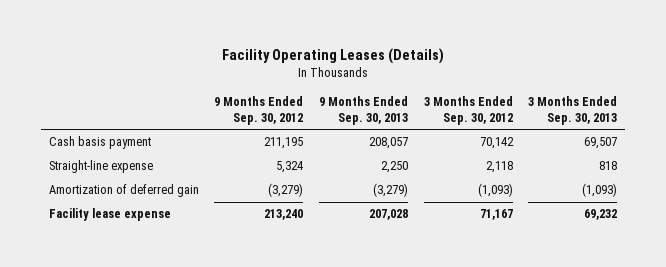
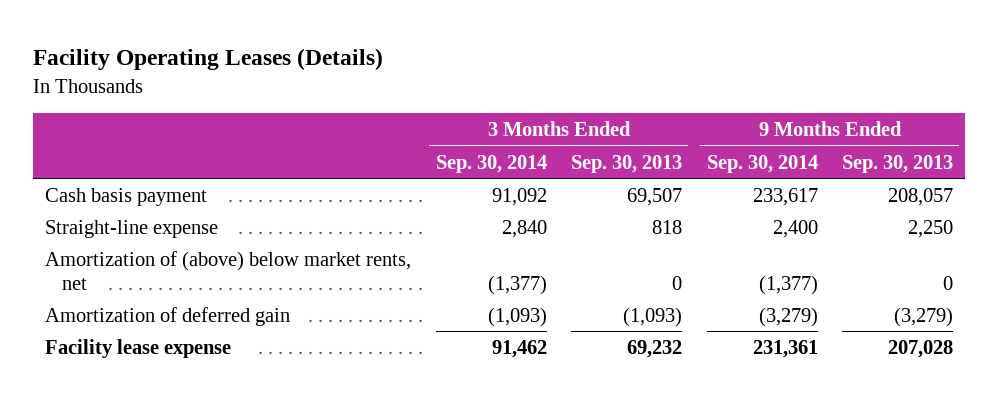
[214,96,304,125] 9 Months Ended Sep. 30, 2012 -> none
[423,96,513,125] 3 Months Ended Sep. 30, 2012 -> none
none -> [435,154,547,173] Sep. 30, 2014
none -> [706,154,818,173] Sep. 30, 2014
none -> [45,250,412,290] Amortization of (above) below market rents, net

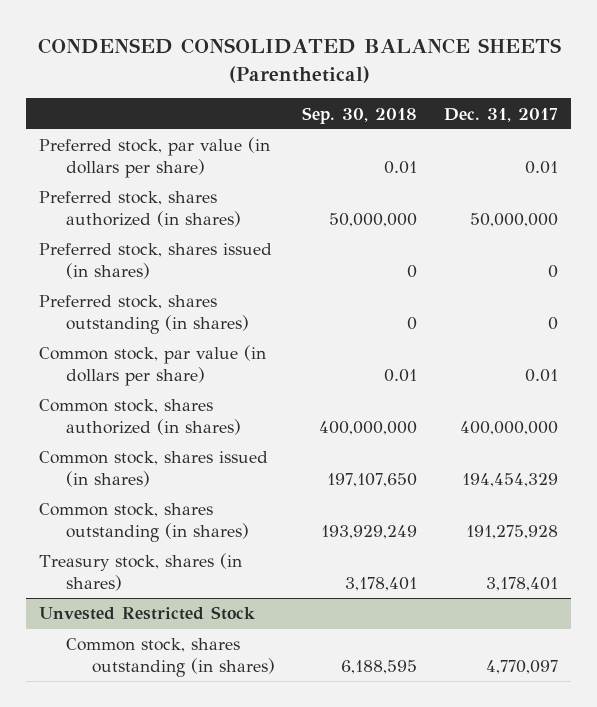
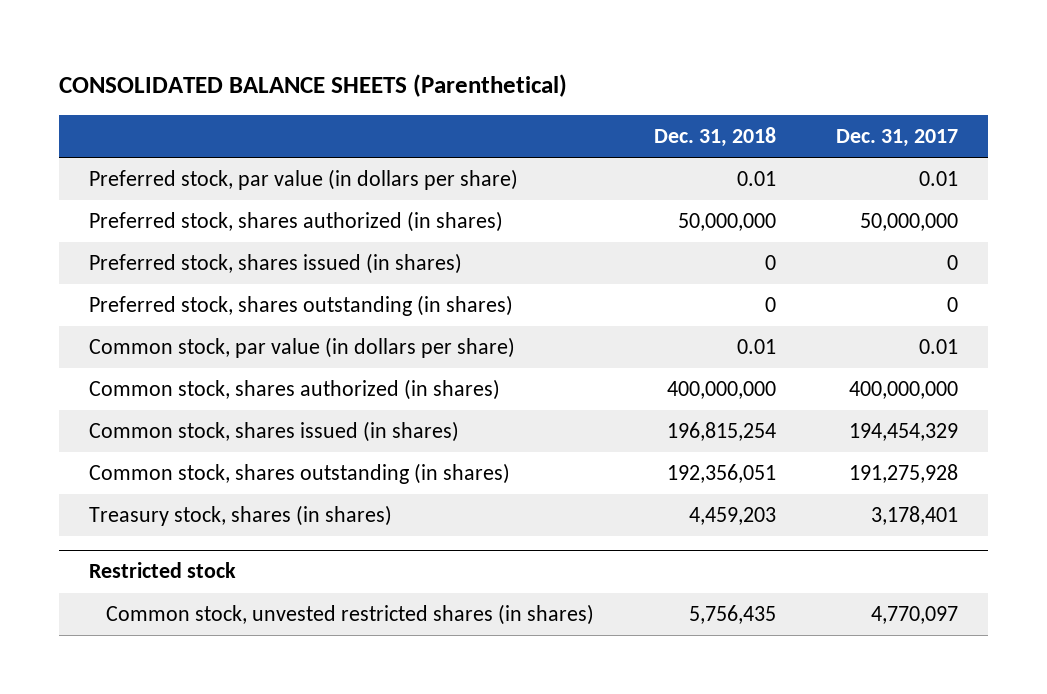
[37,38,561,83] CONDENSED CONSOLIDATED BALANCE SHEETS (Parenthetical) -> [59,74,568,98] CONSOLIDATED BALANCE SHEETS (Parenthetical)
[302,106,418,124] Sep. 30, 2018 -> none
none -> [654,127,777,148] Dec. 31, 2018
[39,606,256,621] Unvested Restricted Stock -> [89,562,237,579] Restricted stock
[65,638,276,677] Common stock, shares outstanding (in shares) -> [106,604,595,626] Common stock, unvested restricted shares (in shares)

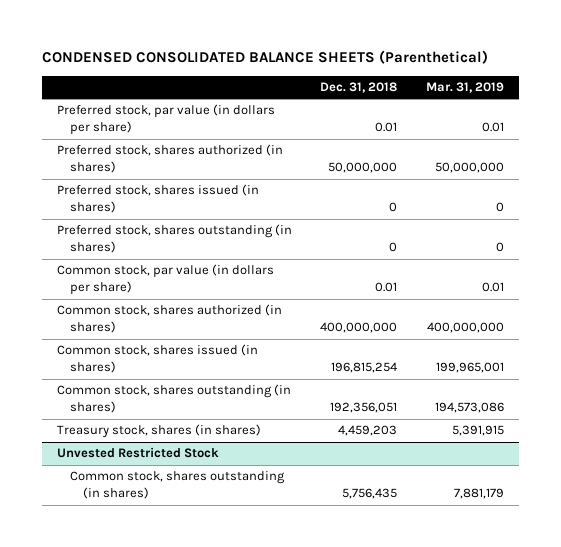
[59,74,568,98] CONSOLIDATED BALANCE SHEETS (Parenthetical) -> [42,50,489,65] CONDENSED CONSOLIDATED BALANCE SHEETS (Parenthetical)
[836,129,959,148] Dec. 31, 2017 -> none
none -> [426,82,505,94] Mar. 31, 2019
[89,562,237,579] Restricted stock -> [56,447,219,459] Unvested Restricted Stock
[106,604,595,626] Common stock, unvested restricted shares (in shares) -> [69,471,285,500] Common stock, shares outstanding (in shares)

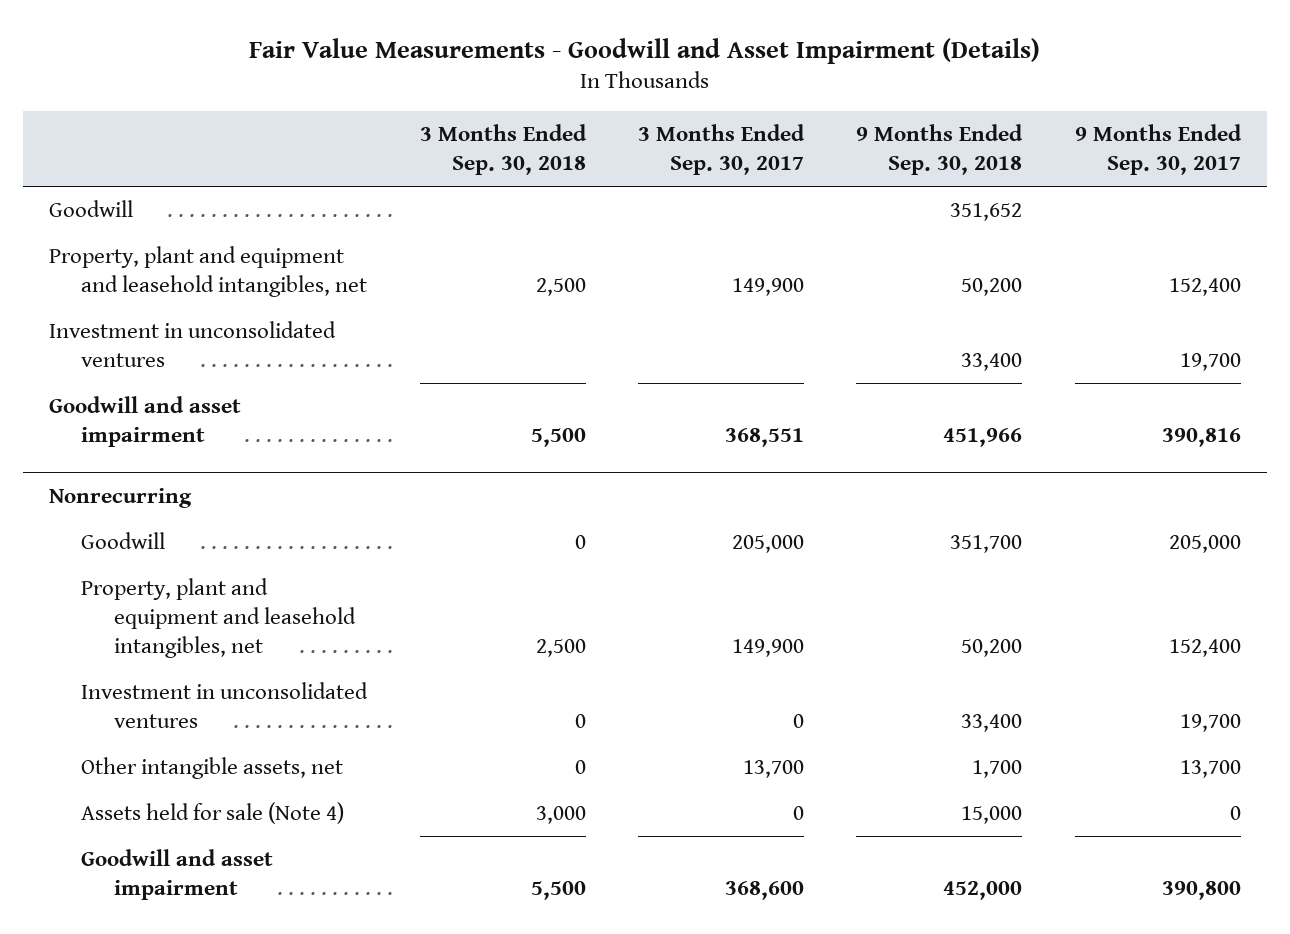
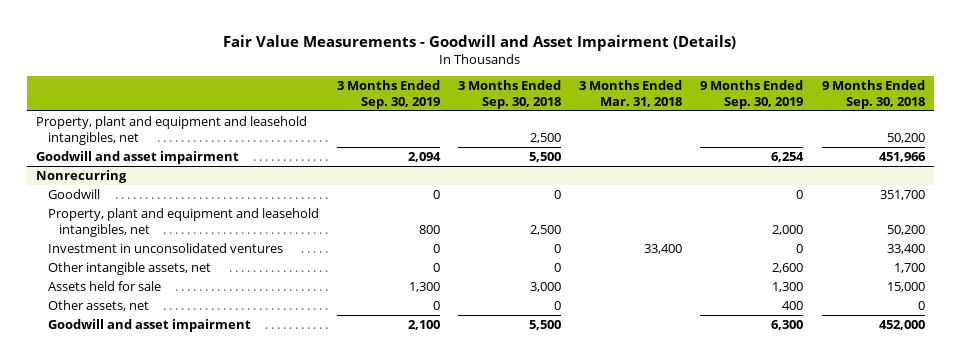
[638,124,806,176] 3 Months Ended Sep. 30, 2017 -> none
[1074,124,1242,176] 9 Months Ended Sep. 30, 2017 -> none
none -> [336,80,440,109] 3 Months Ended Sep. 30, 2019
none -> [579,80,683,107] 3 Months Ended Mar. 31, 2018
none -> [700,80,804,109] 9 Months Ended Sep. 30, 2019
[48,200,133,218] Goodwill -> none
[48,321,336,368] Investment in unconsolidated ventures -> none
[81,802,345,825] Assets held for sale (Note 4) -> [47,280,161,291] Assets held for sale
none -> [47,299,149,311] Other assets, net

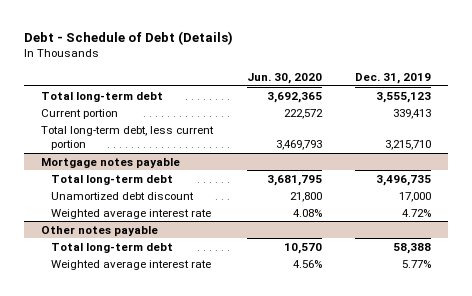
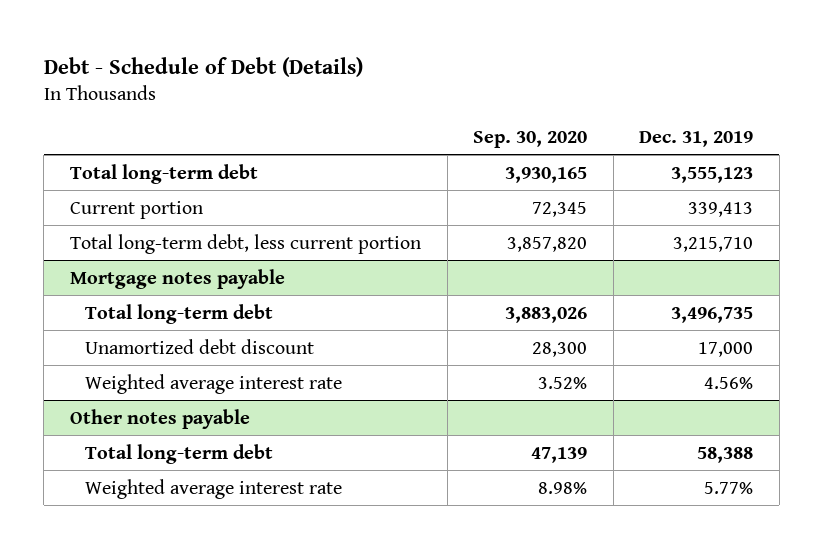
[246,73,322,85] Jun. 30, 2020 -> none
none -> [473,130,588,148] Sep. 30, 2020
[402,208,432,217] 4.72% -> [704,376,754,389] 4.56%

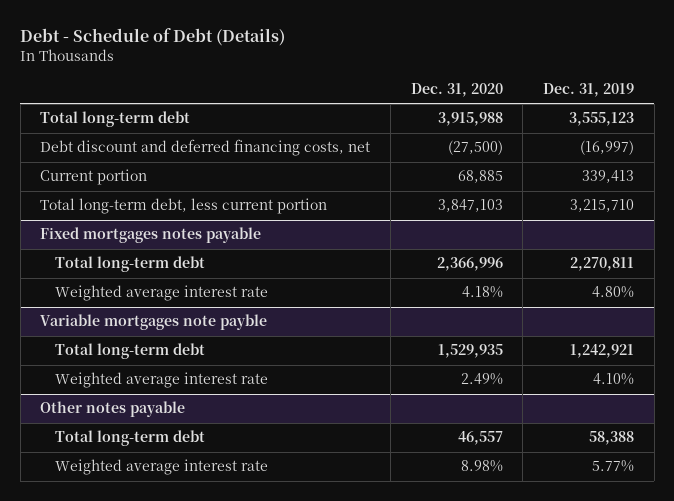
[473,130,588,148] Sep. 30, 2020 -> none
none -> [410,83,503,98] Dec. 31, 2020
none -> [40,139,371,157] Debt discount and deferred financing costs, net
[84,338,314,354] Unamortized debt discount -> none
[70,268,286,289] Mortgage notes payable -> [40,227,262,244] Fixed mortgages notes payable
[671,306,754,323] 3,496,735 -> [569,257,634,272] 2,270,811
[704,376,754,389] 4.56% -> [591,286,634,299] 4.80%
none -> [40,314,268,331] Variable mortgages note payble
none -> [55,343,206,360] Total long-term debt
none -> [55,372,269,389] Weighted average interest rate

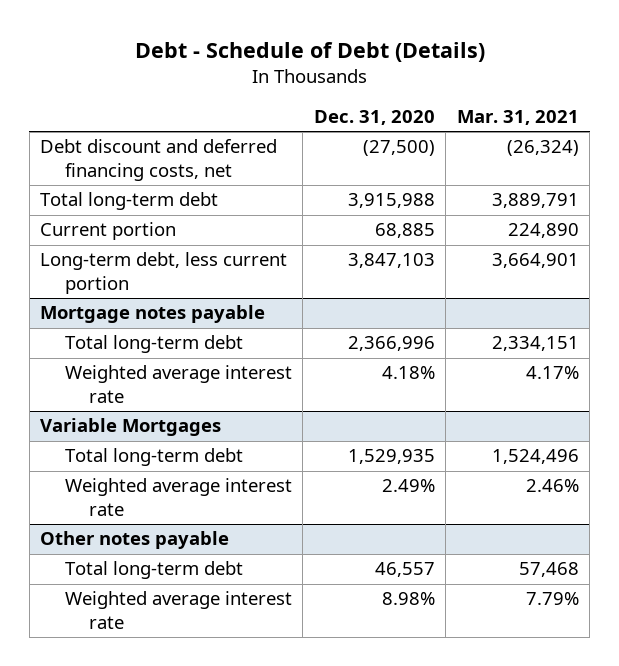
[542,83,634,98] Dec. 31, 2019 -> none
none -> [456,110,579,126] Mar. 31, 2021
[40,111,191,128] Total long-term debt -> [40,192,219,211] Total long-term debt
[40,198,328,215] Total long-term debt, less current portion -> [40,252,288,294] Long-term debt, less current portion
[40,227,262,244] Fixed mortgages notes payable -> [40,305,266,324] Mortgage notes payable
[40,314,268,331] Variable mortgages note payble -> [40,418,222,437] Variable Mortgages

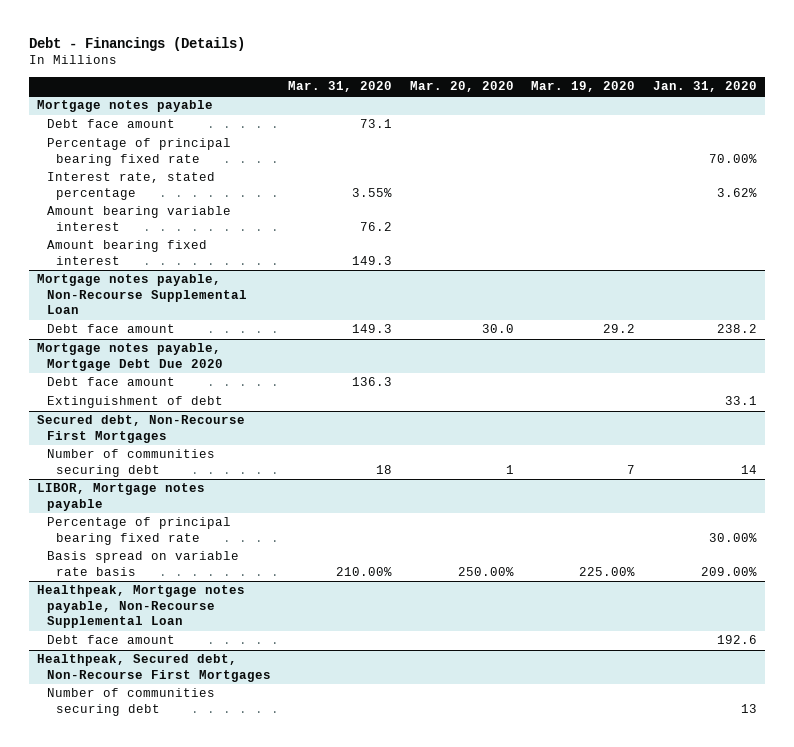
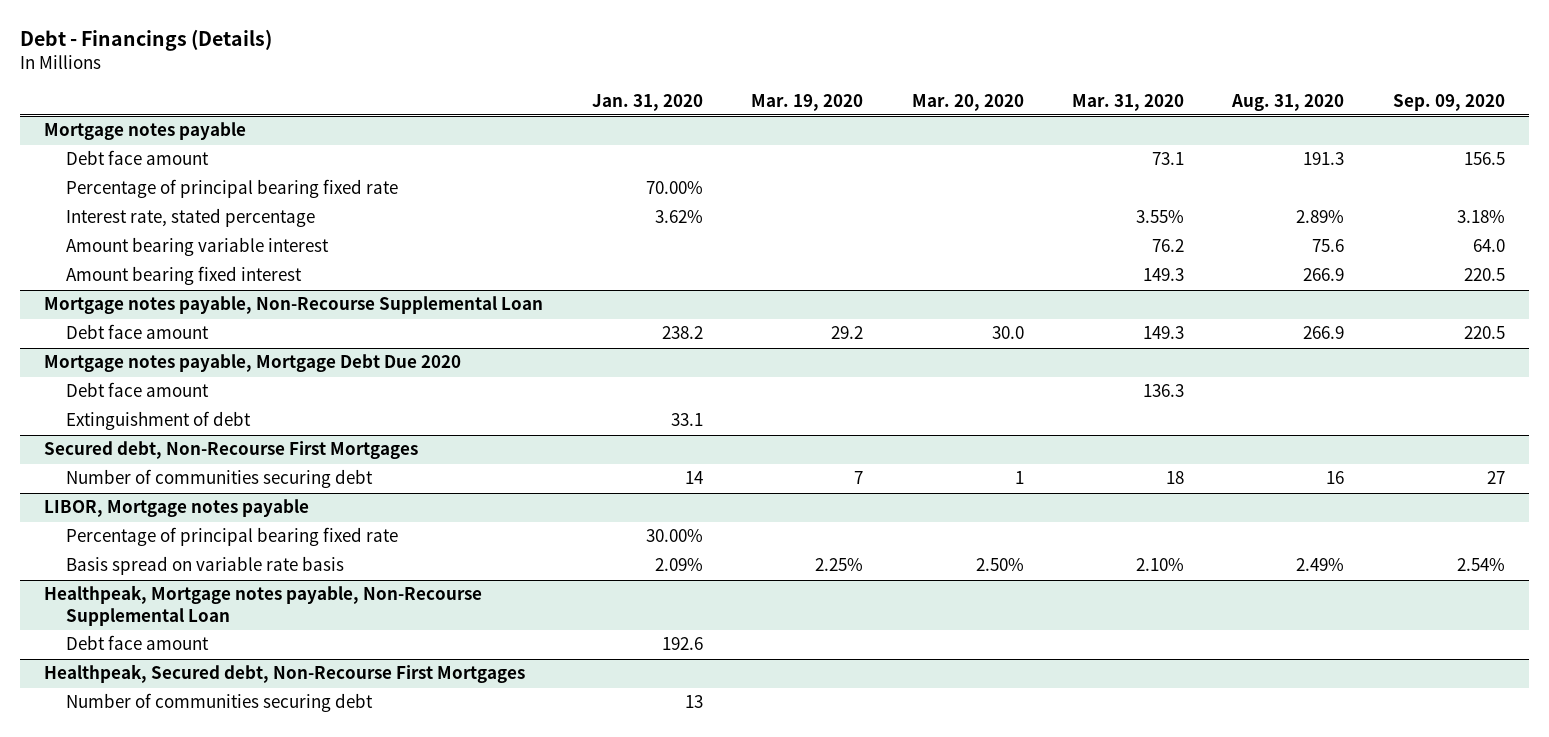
none -> [1231,93,1345,111] Aug. 31, 2020
none -> [1392,93,1505,111] Sep. 09, 2020
[336,566,393,576] 210.00% -> [1135,558,1184,572] 2.10%
[457,566,514,576] 250.00% -> [975,558,1024,572] 2.50%
[579,566,636,576] 225.00% -> [815,558,864,572] 2.25%
[700,566,757,576] 209.00% -> [654,558,703,572] 2.09%

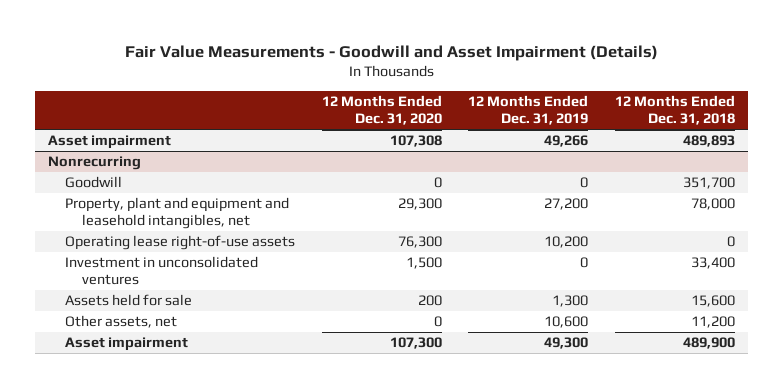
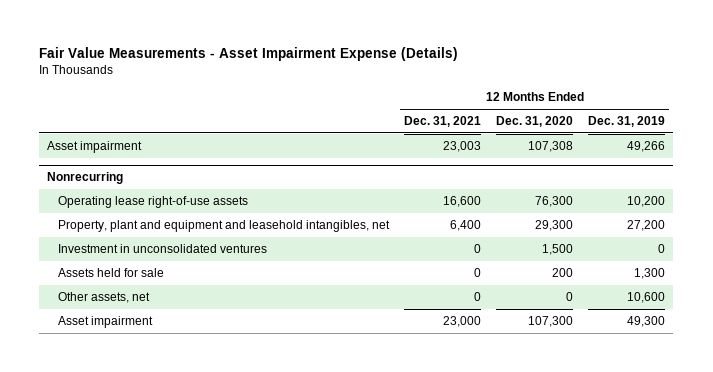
[124,45,658,62] Fair Value Measurements - Goodwill and Asset Impairment (Details) -> [39,46,459,61] Fair Value Measurements - Asset Impairment Expense (Details)
[614,94,735,126] 12 Months Ended Dec. 31, 2018 -> none
none -> [404,116,482,128] Dec. 31, 2021
[65,176,123,189] Goodwill -> none
[65,197,290,230] Property, plant and equipment and leasehold intangibles, net -> [57,219,390,232] Property, plant and equipment and leasehold intangibles, net

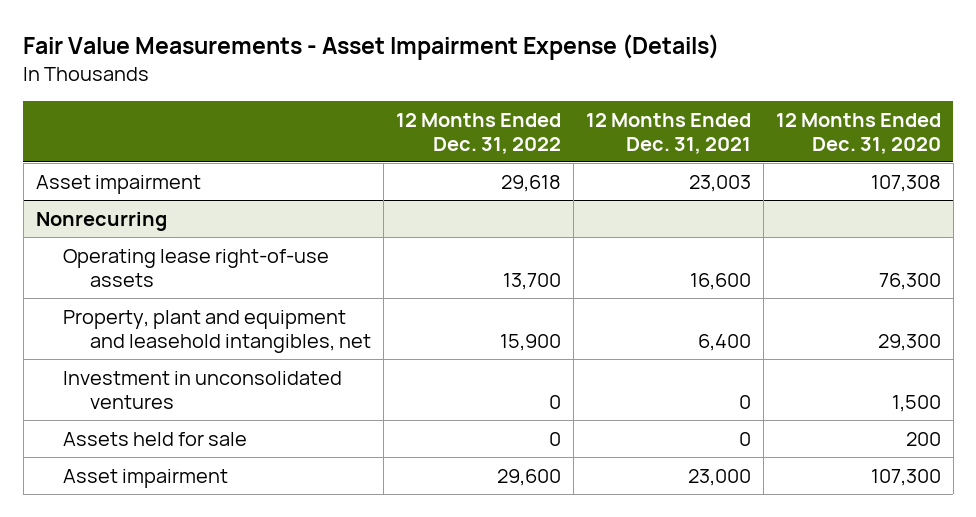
[588,116,666,128] Dec. 31, 2019 -> none
none -> [396,112,562,154] 12 Months Ended Dec. 31, 2022
[57,291,150,303] Other assets, net -> none

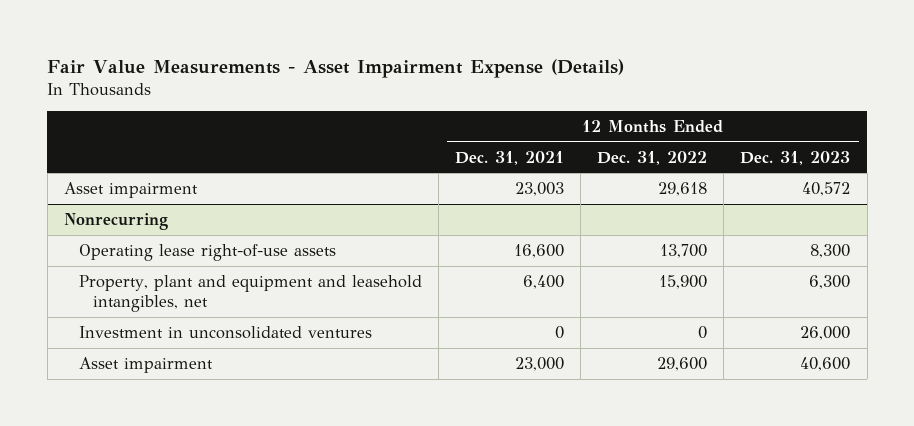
[775,112,941,154] 12 Months Ended Dec. 31, 2020 -> none
none -> [740,150,851,165] Dec. 31, 2023
[62,431,247,446] Assets held for sale -> none

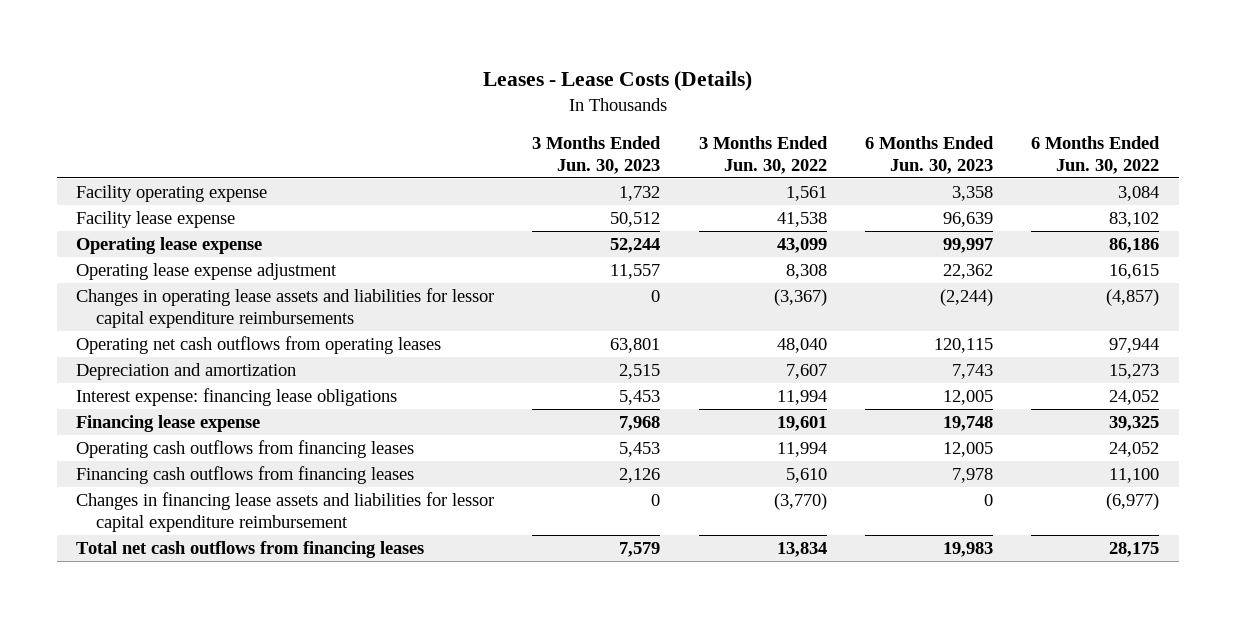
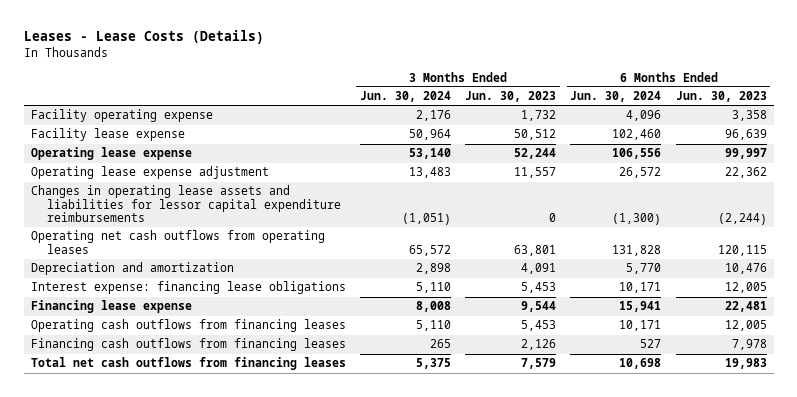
[698,135,828,174] 3 Months Ended Jun. 30, 2022 -> none
[1031,135,1161,174] 6 Months Ended Jun. 30, 2022 -> none
none -> [359,91,451,103] Jun. 30, 2024
none -> [570,91,662,103] Jun. 30, 2024
[619,364,661,380] 2,515 -> [521,263,557,275] 4,091
[952,364,994,380] 7,743 -> [724,263,767,275] 10,476
[619,416,661,432] 7,968 -> [521,301,557,313] 9,544
[943,416,994,432] 19,748 -> [724,301,767,313] 22,481
[76,492,495,533] Changes in financing lease assets and liabilities for lessor capital expenditure reimbursement -> none

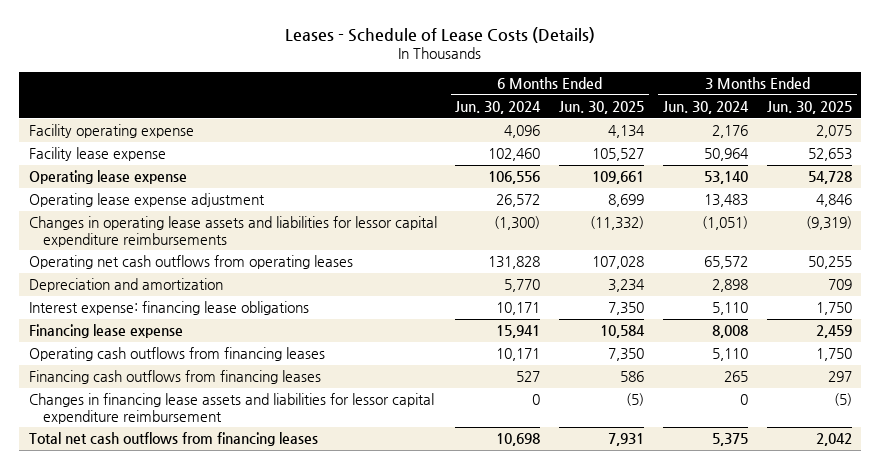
[23,30,264,45] Leases - Lease Costs (Details) -> [285,27,596,44] Leases - Schedule of Lease Costs (Details)
[465,91,557,103] Jun. 30, 2023 -> none
[675,91,767,103] Jun. 30, 2023 -> none
none -> [559,101,645,115] Jun. 30, 2025
none -> [766,101,852,115] Jun. 30, 2025
none -> [28,393,434,424] Changes in financing lease assets and liabilities for lessor capital expenditure reimbursement

